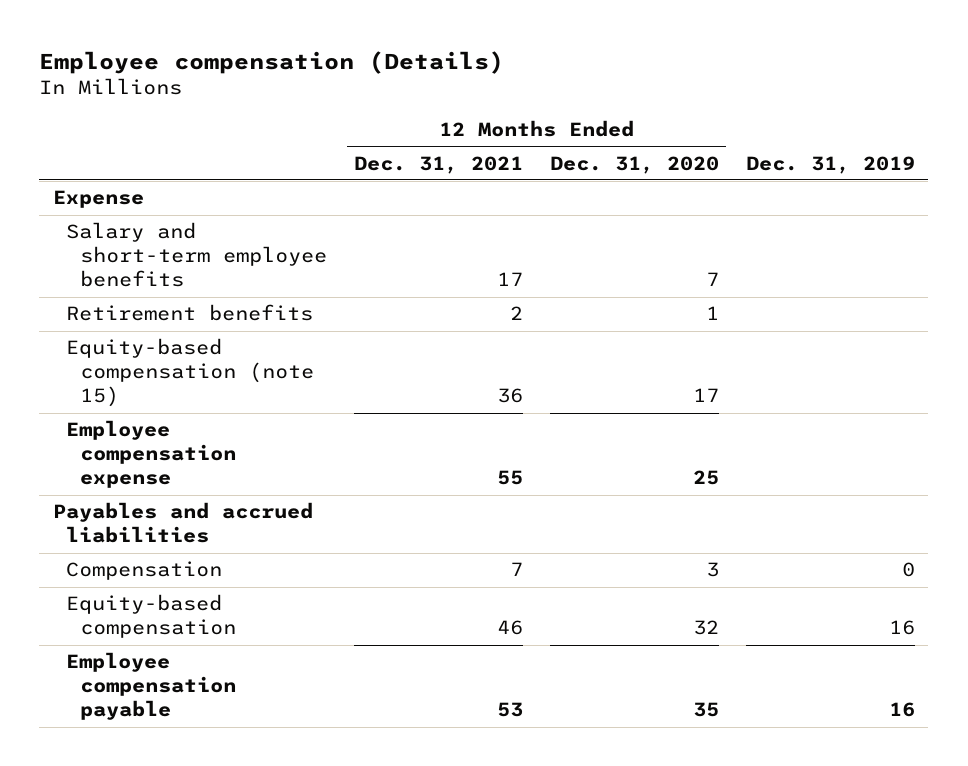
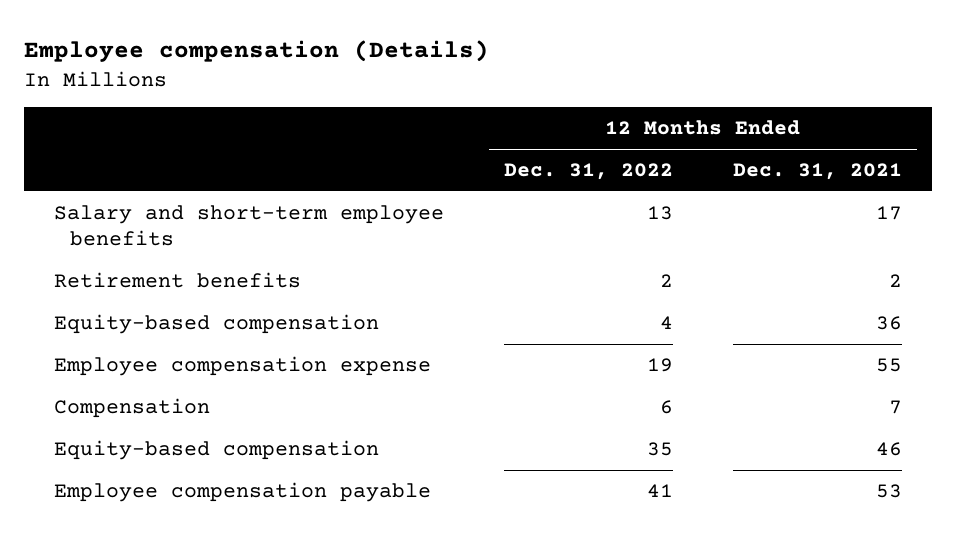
[549,155,719,174] Dec. 31, 2020 -> none
[745,155,915,174] Dec. 31, 2019 -> none
none -> [504,163,674,181] Dec. 31, 2022
[52,190,144,209] Expense -> none
[66,338,315,408] Equity-based compensation (note 15) -> [53,314,379,335] Equity-based compensation
[52,502,313,544] Payables and accrued liabilities -> none

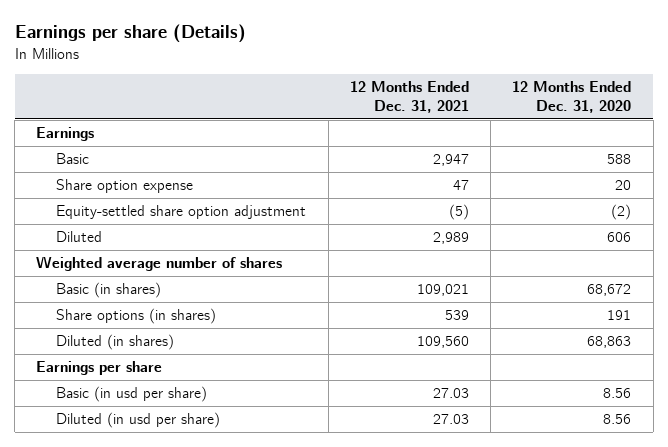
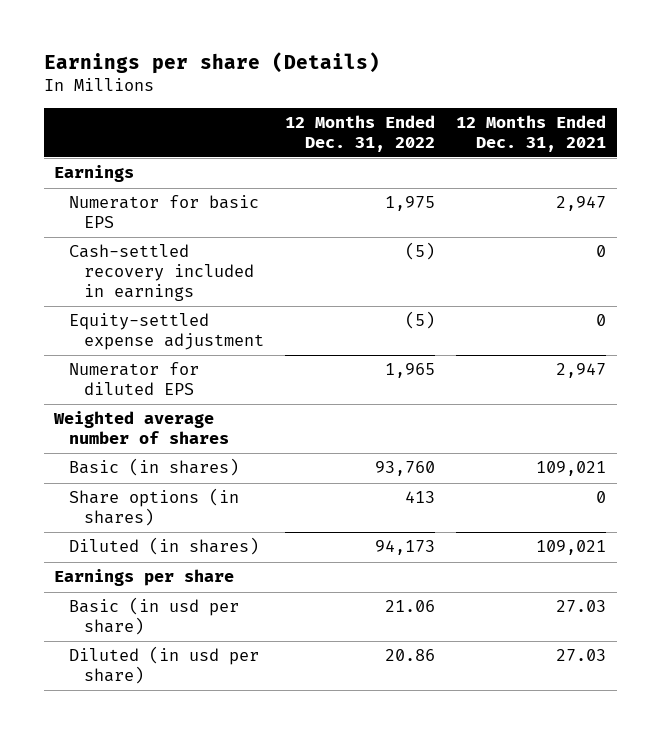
[512,80,632,114] 12 Months Ended Dec. 31, 2020 -> none
none -> [285,115,436,152] 12 Months Ended Dec. 31, 2022
[56,179,194,194] Share option expense -> none
[56,153,90,165] Basic -> [69,195,260,228] Numerator for basic EPS
none -> [69,244,254,301] Cash-settled recovery included in earnings
[56,205,307,220] Equity-settled share option adjustment -> [69,313,264,350] Equity-settled expense adjustment
[448,204,469,221] (5) -> [596,314,607,327] 0
[56,231,103,243] Diluted -> [69,362,200,395] Numerator for diluted EPS
[432,232,469,245] 2,989 -> [556,363,607,379] 2,947
[444,310,469,321] 539 -> [596,491,607,504] 0
[416,336,469,349] 109,560 -> [536,540,607,556] 109,021

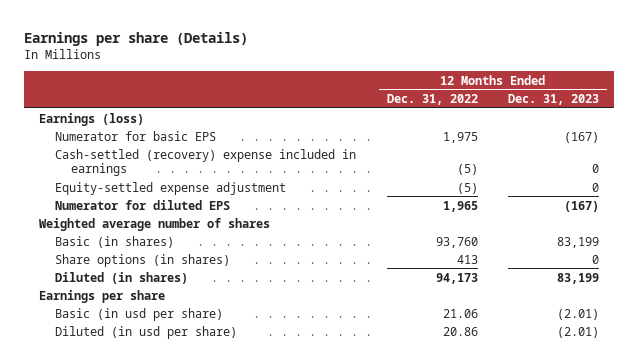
[456,115,607,152] 12 Months Ended Dec. 31, 2021 -> none
none -> [507,94,599,106] Dec. 31, 2023
[54,165,135,183] Earnings -> [39,112,145,126] Earnings (loss)
[69,244,254,301] Cash-settled recovery included in earnings -> [55,148,357,177] Cash-settled (recovery) expense included in earnings

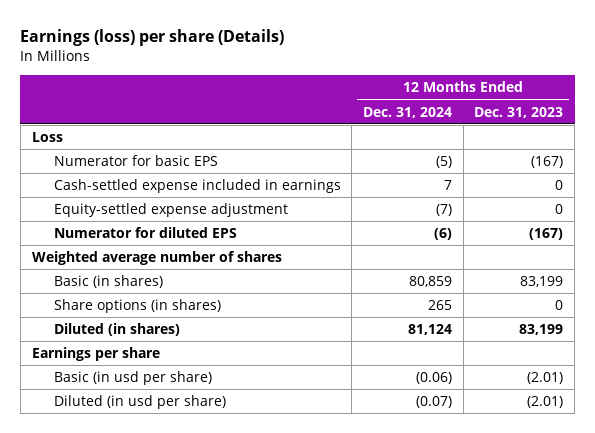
[24,31,249,46] Earnings per share (Details) -> [20,29,285,47] Earnings (loss) per share (Details)
[386,94,478,106] Dec. 31, 2022 -> none
none -> [362,106,452,118] Dec. 31, 2024
[39,112,145,126] Earnings (loss) -> [31,132,63,143] Loss
[55,148,357,177] Cash-settled (recovery) expense included in earnings -> [53,179,341,194] Cash-settled expense included in earnings

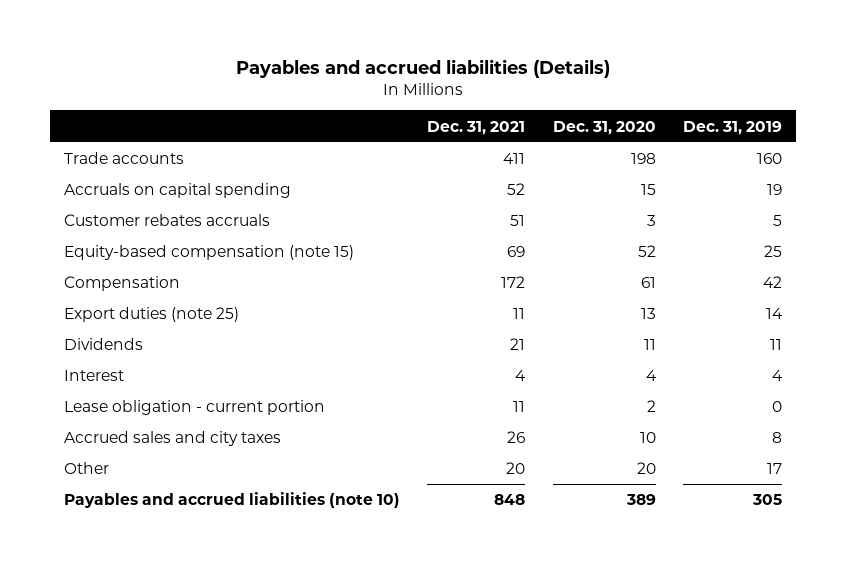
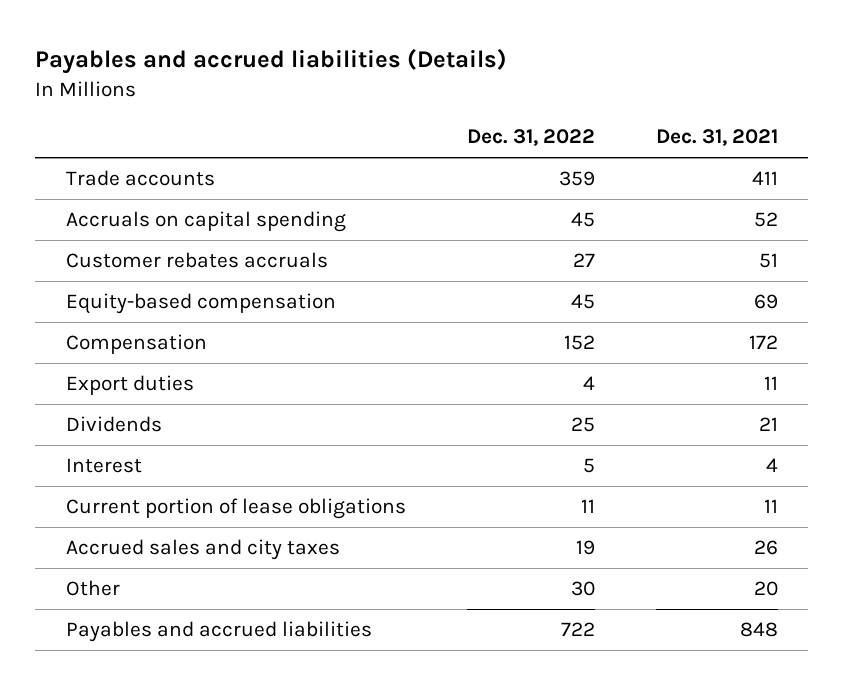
[552,120,656,135] Dec. 31, 2020 -> none
[683,120,783,135] Dec. 31, 2019 -> none
none -> [466,129,595,147] Dec. 31, 2022
[63,245,354,261] Equity-based compensation (note 15) -> [65,292,336,314] Equity-based compensation
[63,307,239,323] Export duties (note 25) -> [65,374,194,395] Export duties
[63,400,325,416] Lease obligation - current portion -> [65,497,406,519] Current portion of lease obligations
[63,492,400,509] Payables and accrued liabilities (note 10) -> [65,620,372,642] Payables and accrued liabilities

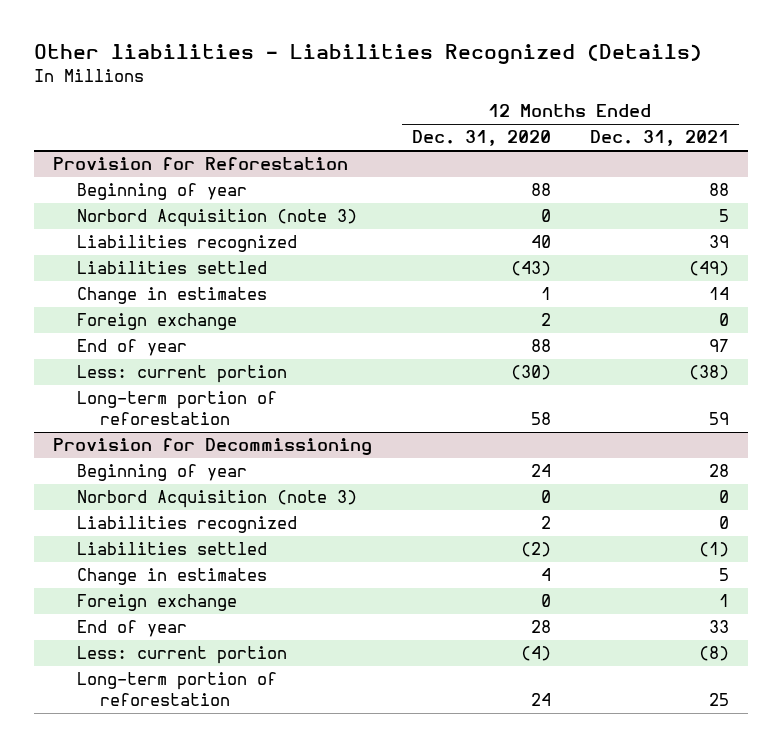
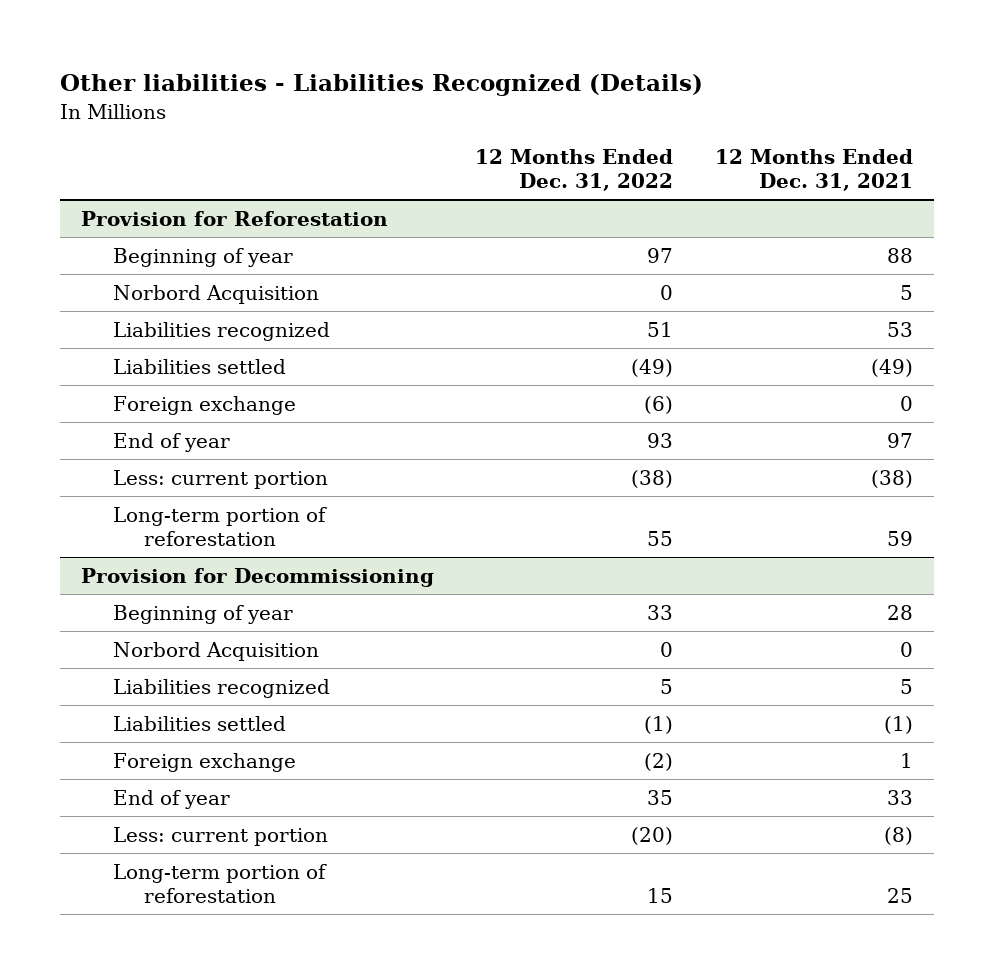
[411,130,551,147] Dec. 31, 2020 -> none
none -> [475,149,674,192] 12 Months Ended Dec. 31, 2022
[76,209,357,228] Norbord Acquisition (note 3) -> [112,284,319,304] Norbord Acquisition
[708,235,729,249] 39 -> [887,321,914,337] 53
[76,287,267,305] Change in estimates -> none
[76,490,357,509] Norbord Acquisition (note 3) -> [112,641,319,661] Norbord Acquisition
[718,516,729,530] 0 -> [900,678,914,694] 5
[76,568,267,586] Change in estimates -> none

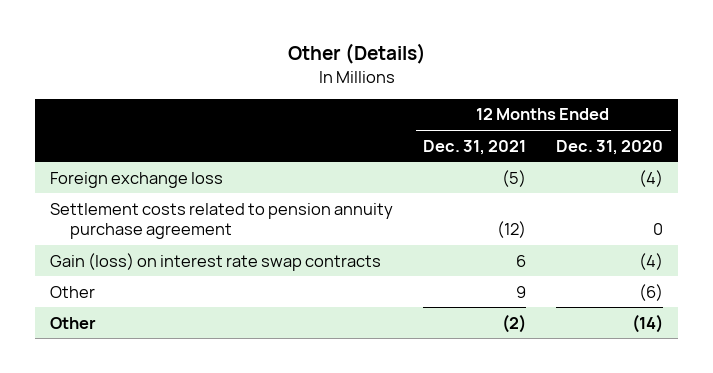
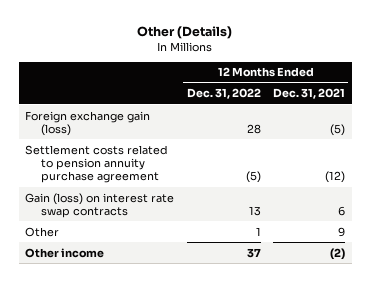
[556,139,664,155] Dec. 31, 2020 -> none
none -> [186,88,261,100] Dec. 31, 2022
[50,171,224,188] Foreign exchange loss -> [24,110,150,136] Foreign exchange gain (loss)
[50,316,97,329] Other -> [24,247,104,258] Other income

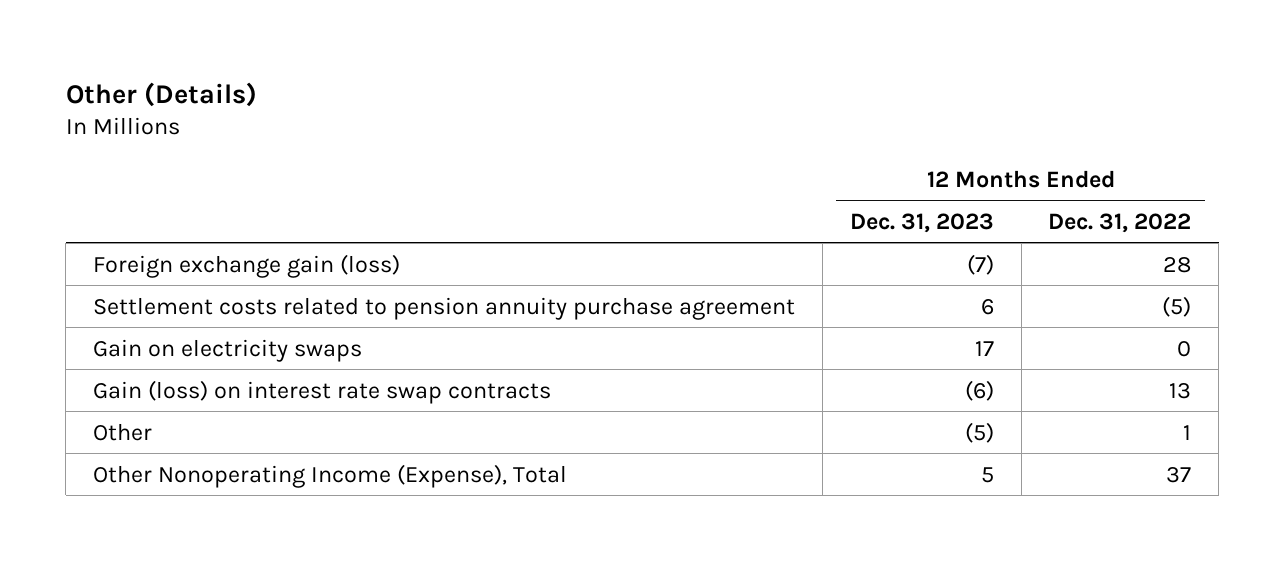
[273,88,346,100] Dec. 31, 2021 -> none
none -> [849,212,994,233] Dec. 31, 2023
none -> [93,338,363,362] Gain on electricity swaps
[24,247,104,258] Other income -> none
none -> [93,463,568,488] Other Nonoperating Income (Expense), Total

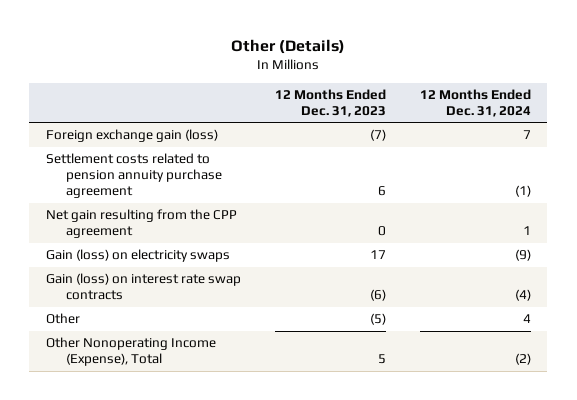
[1048,212,1192,233] Dec. 31, 2022 -> none
none -> [419,89,531,118] 12 Months Ended Dec. 31, 2024
none -> [46,209,238,239] Net gain resulting from the CPP agreement
[93,338,363,362] Gain on electricity swaps -> [46,249,231,263] Gain (loss) on electricity swaps

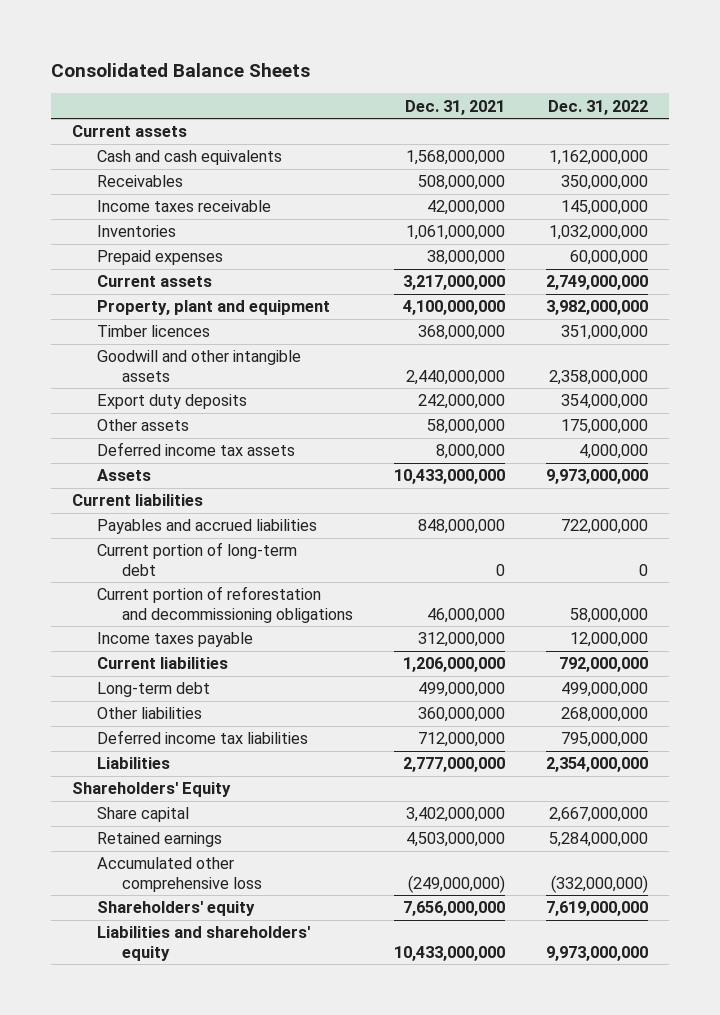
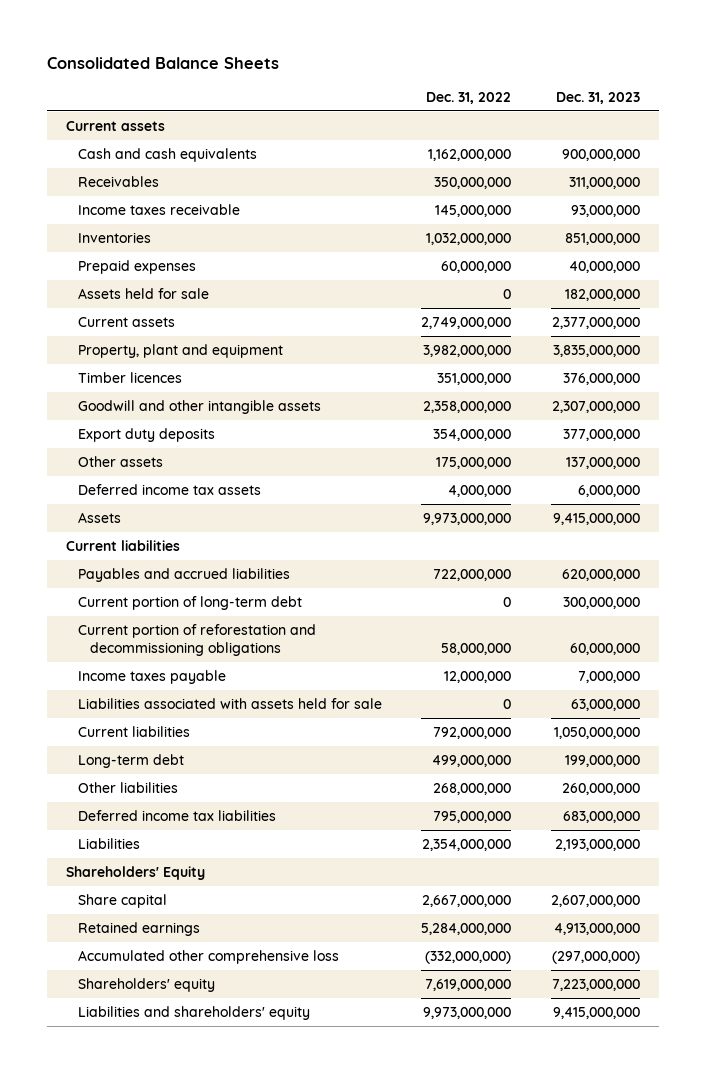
[404,99,505,115] Dec. 31, 2021 -> none
none -> [555,91,640,104] Dec. 31, 2023
none -> [78,288,210,300] Assets held for sale
none -> [78,698,383,710] Liabilities associated with assets held for sale

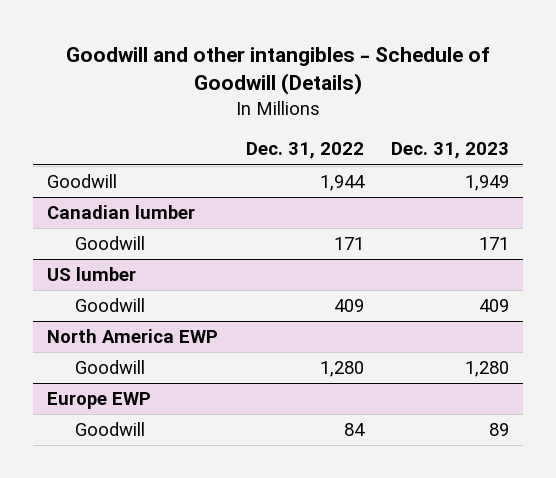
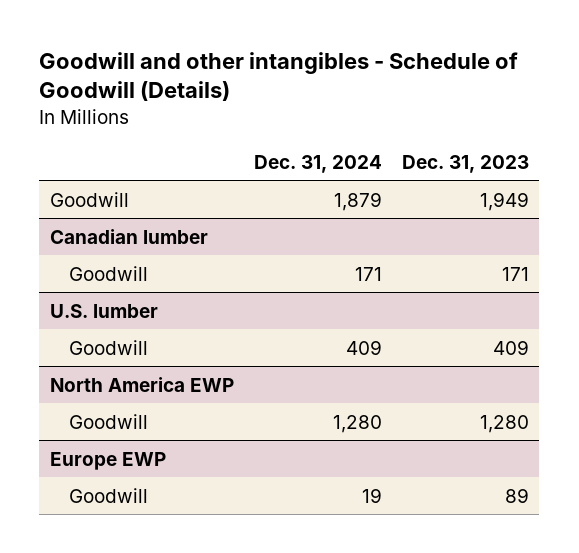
[245,142,364,160] Dec. 31, 2022 -> none
none -> [253,154,382,173] Dec. 31, 2024
[47,267,137,282] US lumber -> [49,303,158,318] U.S. lumber

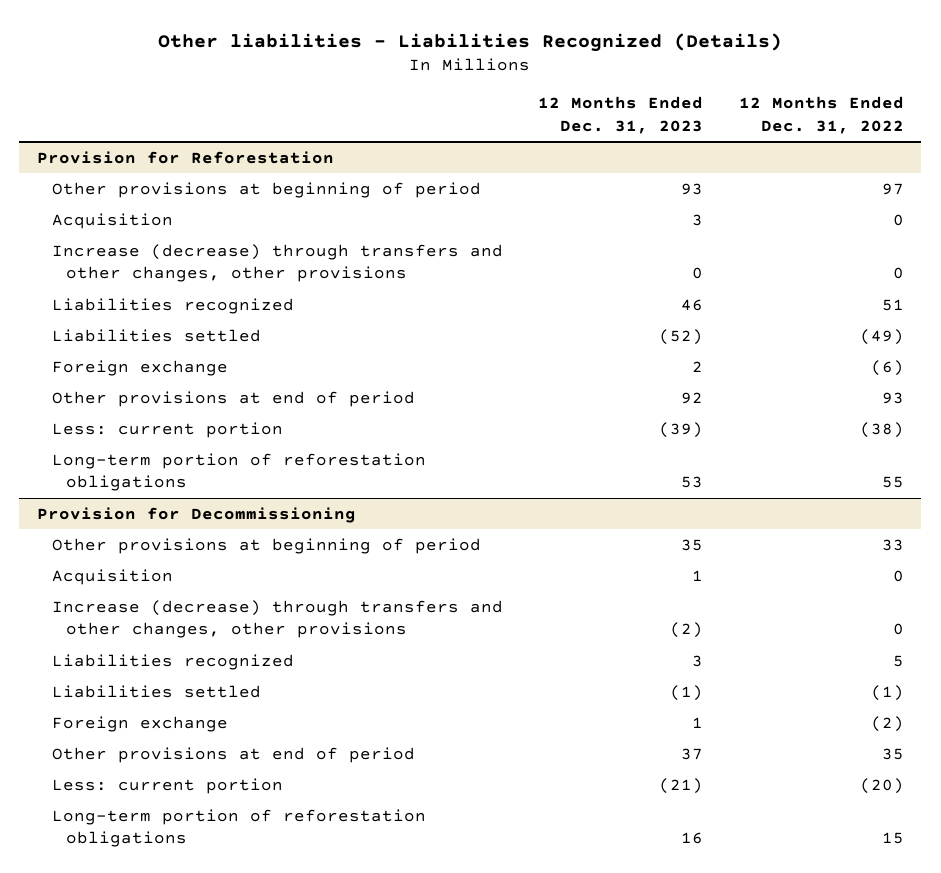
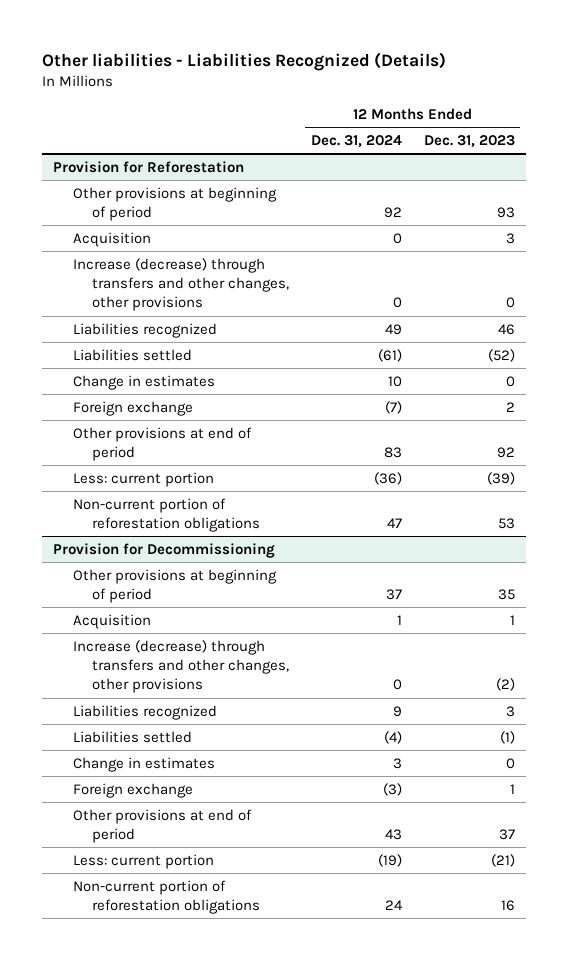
[738,96,904,134] 12 Months Ended Dec. 31, 2022 -> none
none -> [310,135,402,149] Dec. 31, 2024
none -> [72,374,215,390] Change in estimates
[51,452,426,492] Long-term portion of reforestation obligations -> [72,497,260,533] Non-current portion of reforestation obligations
none -> [72,756,215,772] Change in estimates
[51,808,426,848] Long-term portion of reforestation obligations -> [72,879,260,915] Non-current portion of reforestation obligations

